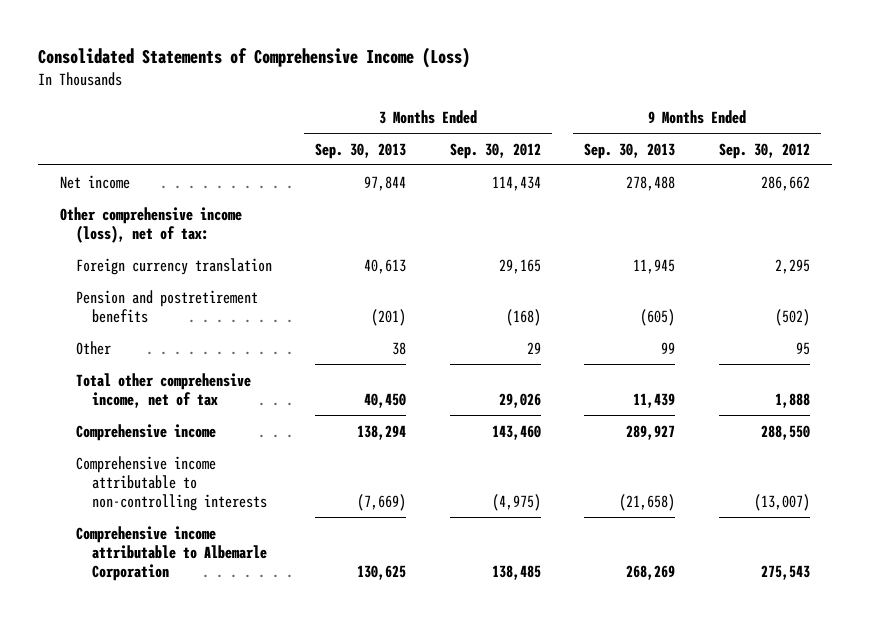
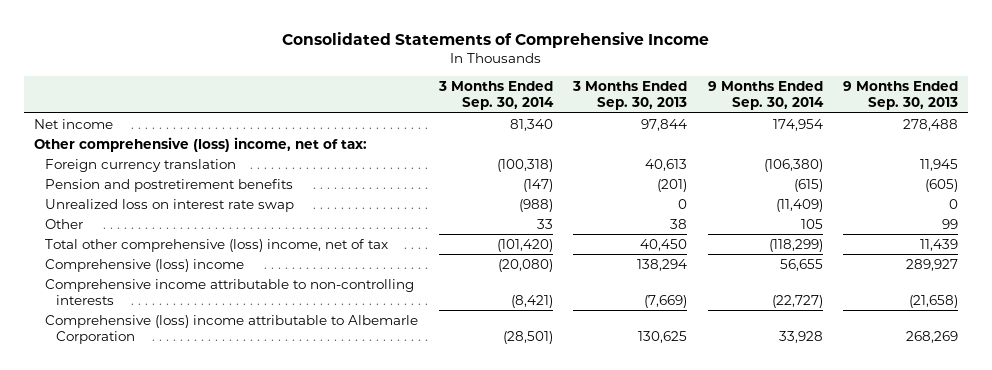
[37,47,470,69] Consolidated Statements of Comprehensive Income (Loss) -> [282,31,710,48] Consolidated Statements of Comprehensive Income
[449,142,541,159] Sep. 30, 2012 -> none
[718,142,810,159] Sep. 30, 2012 -> none
none -> [437,81,554,111] 3 Months Ended Sep. 30, 2014
none -> [707,81,824,111] 9 Months Ended Sep. 30, 2014
[59,206,242,243] Other comprehensive income (loss), net of tax: -> [34,136,368,152] Other comprehensive (loss) income, net of tax:
none -> [45,198,295,212] Unrealized loss on interest rate swap
[75,372,251,408] Total other comprehensive income, net of tax -> [45,238,389,252] Total other comprehensive (loss) income, net of tax
[75,423,216,441] Comprehensive income -> [45,258,245,272] Comprehensive (loss) income
[75,525,267,581] Comprehensive income attributable to Albemarle Corporation -> [45,314,419,345] Comprehensive (loss) income attributable to Albemarle Corporation

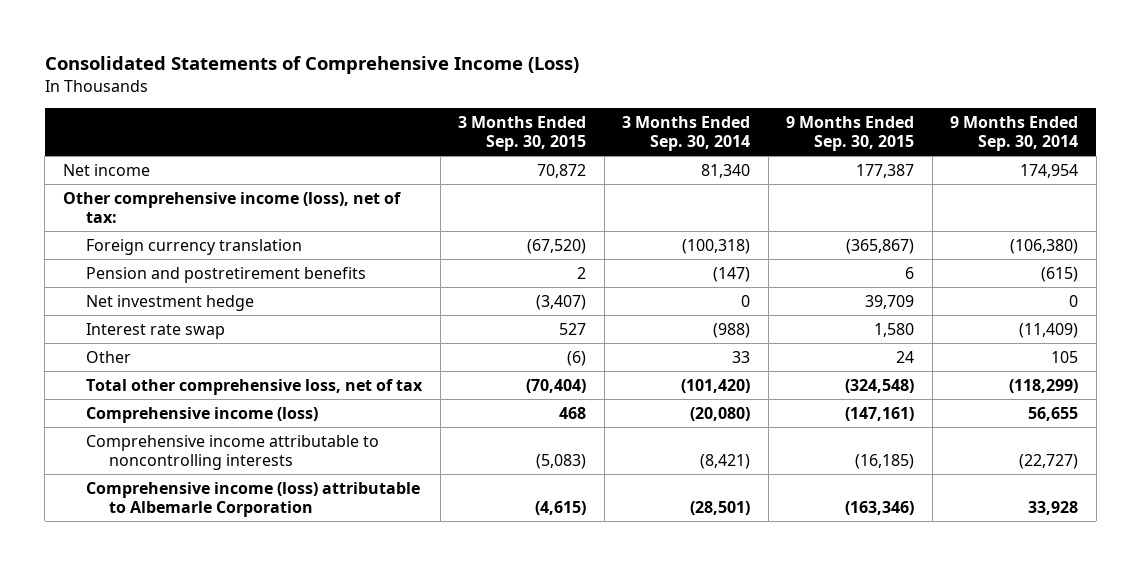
[282,31,710,48] Consolidated Statements of Comprehensive Income -> [44,56,579,75] Consolidated Statements of Comprehensive Income (Loss)
[572,81,688,111] 3 Months Ended Sep. 30, 2013 -> none
[843,81,959,111] 9 Months Ended Sep. 30, 2013 -> none
none -> [458,116,587,152] 3 Months Ended Sep. 30, 2015
none -> [786,116,915,152] 9 Months Ended Sep. 30, 2015
[34,136,368,152] Other comprehensive (loss) income, net of tax: -> [62,192,401,223] Other comprehensive income (loss), net of tax:
none -> [86,295,255,312] Net investment hedge
[45,198,295,212] Unrealized loss on interest rate swap -> [86,323,226,340] Interest rate swap
[45,238,389,252] Total other comprehensive (loss) income, net of tax -> [86,379,424,396] Total other comprehensive loss, net of tax
[45,258,245,272] Comprehensive (loss) income -> [86,407,319,424] Comprehensive income (loss)
[45,278,415,306] Comprehensive income attributable to non-controlling interests -> [86,435,380,470] Comprehensive income attributable to noncontrolling interests
[45,314,419,345] Comprehensive (loss) income attributable to Albemarle Corporation -> [86,482,421,517] Comprehensive income (loss) attributable to Albemarle Corporation

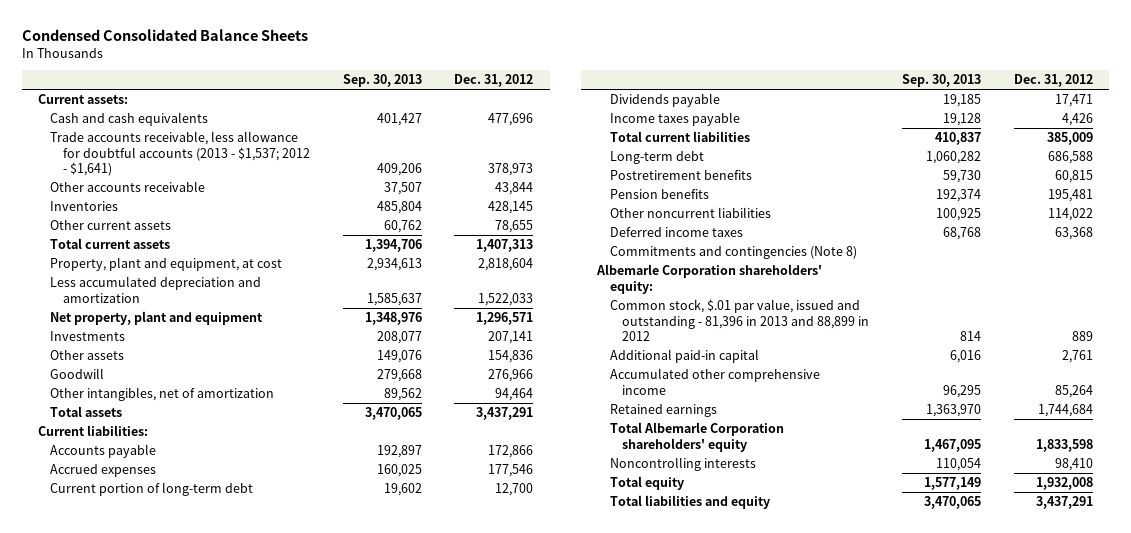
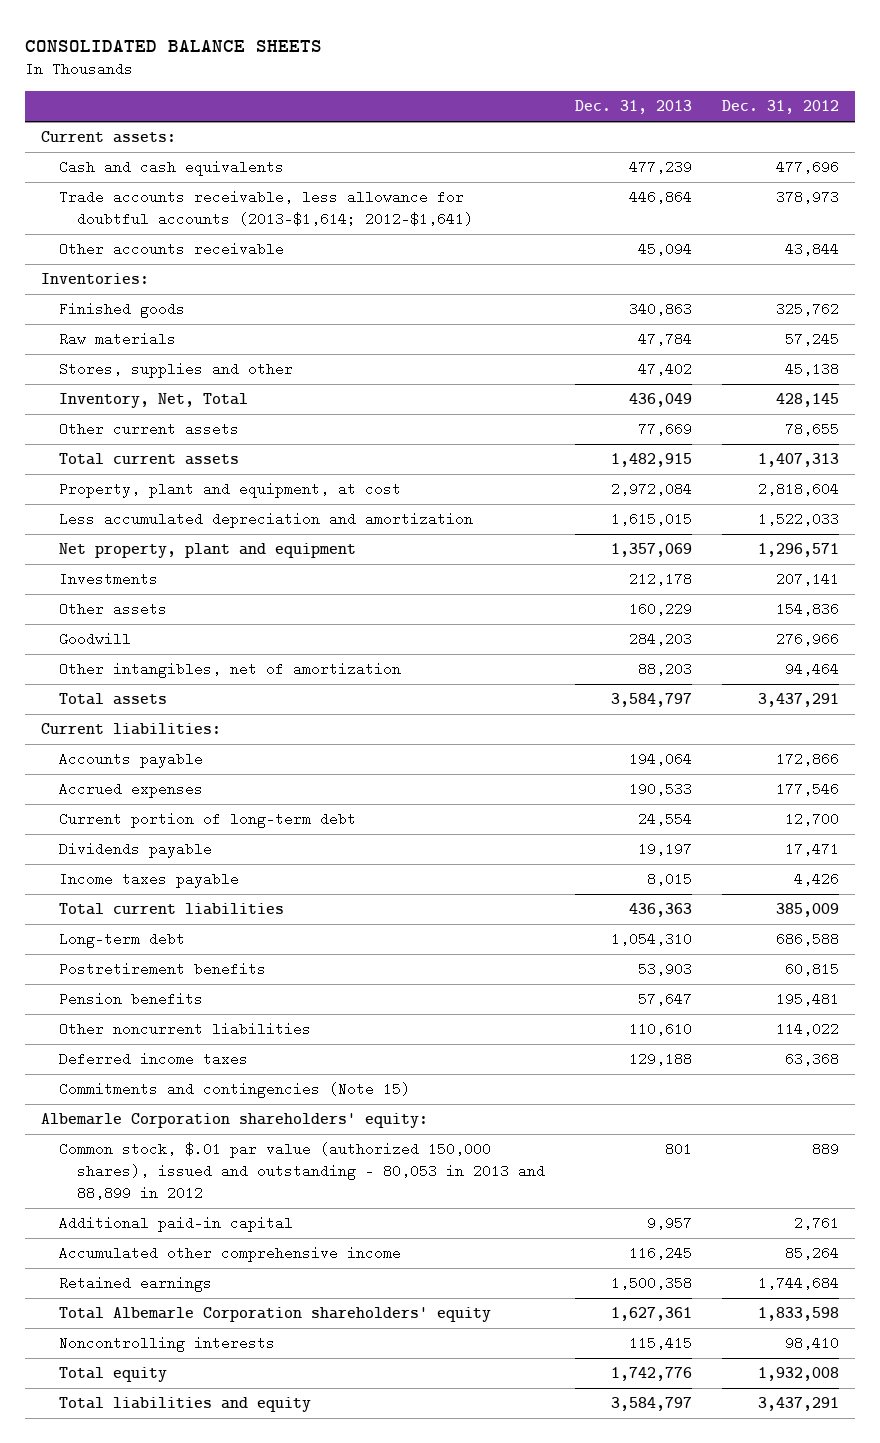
[21,29,308,42] Condensed Consolidated Balance Sheets -> [25,39,323,52] CONSOLIDATED BALANCE SHEETS
[342,74,422,88] Sep. 30, 2013 -> none
none -> [575,100,693,115] Dec. 31, 2013
[50,131,310,177] Trade accounts receivable, less allowance for doubtful accounts (2013 - $1,537; 2012 - $1,641) -> [58,190,473,226] Trade accounts receivable, less allowance for doubtful accounts (2013-$1,614; 2012-$1,641)
none -> [40,273,149,285] Inventories:
none -> [58,302,185,319] Finished goods
none -> [58,332,176,347] Raw materials
none -> [58,362,293,379] Stores, supplies and other
[50,201,119,212] Inventories -> [58,393,248,409] Inventory, Net, Total
[609,246,857,260] Commitments and contingencies (Note 8) -> [58,1082,410,1099] Commitments and contingencies (Note 15)
[609,299,870,342] Common stock, $.01 par value, issued and outstanding - 81,396 in 2013 and 88,899 in 2012 -> [58,1142,545,1200] Common stock, $.01 par value (authorized 150,000 shares), issued and outstanding - 80,053 in 2013 and 88,899 in 2012

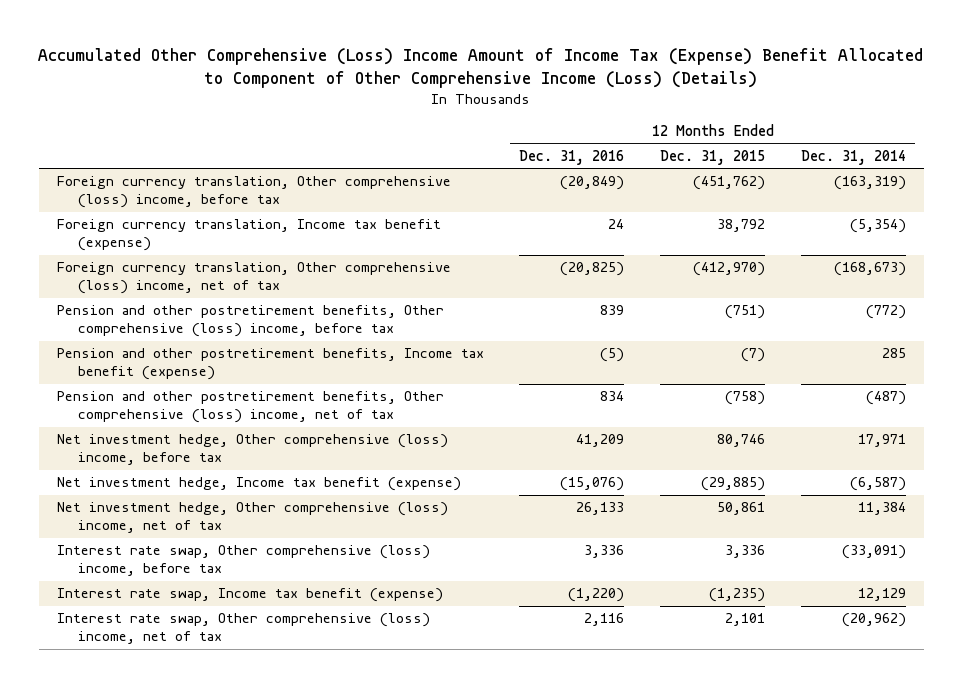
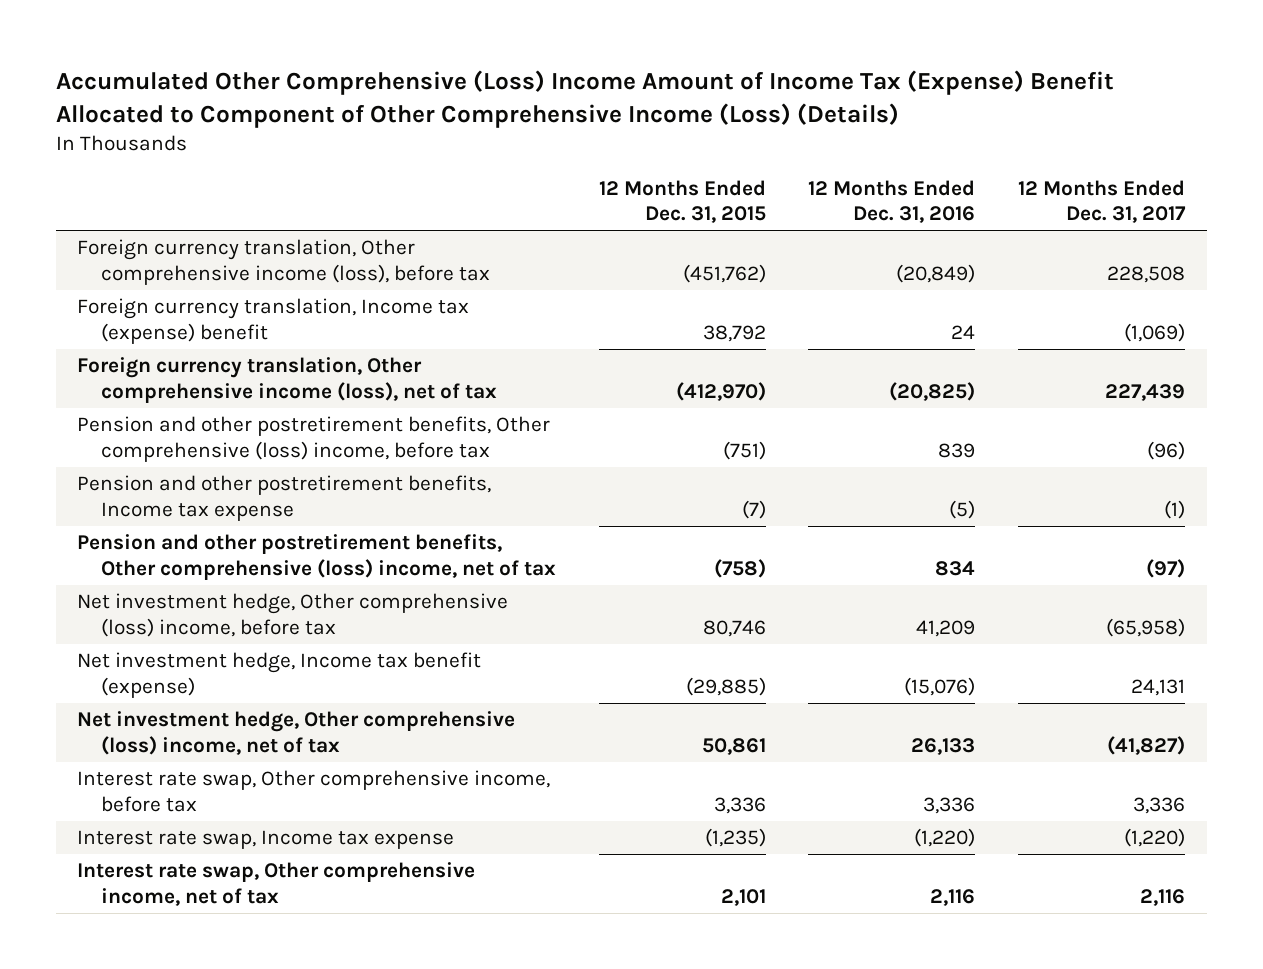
[801,149,907,165] Dec. 31, 2014 -> none
none -> [1018,179,1187,224] 12 Months Ended Dec. 31, 2017
[56,176,451,209] Foreign currency translation, Other comprehensive (loss) income, before tax -> [77,239,490,286] Foreign currency translation, Other comprehensive income (loss), before tax
[56,219,441,252] Foreign currency translation, Income tax benefit (expense) -> [77,298,470,345] Foreign currency translation, Income tax (expense) benefit
[56,262,451,295] Foreign currency translation, Other comprehensive (loss) income, net of tax -> [77,357,497,404] Foreign currency translation, Other comprehensive income (loss), net of tax
[56,348,484,381] Pension and other postretirement benefits, Income tax benefit (expense) -> [77,475,492,522] Pension and other postretirement benefits, Income tax expense
[56,545,430,577] Interest rate swap, Other comprehensive (loss) income, before tax -> [77,770,551,813] Interest rate swap, Other comprehensive income, before tax
[56,588,443,603] Interest rate swap, Income tax benefit (expense) -> [77,830,455,850] Interest rate swap, Income tax expense
[56,613,430,645] Interest rate swap, Other comprehensive (loss) income, net of tax -> [77,862,476,907] Interest rate swap, Other comprehensive income, net of tax

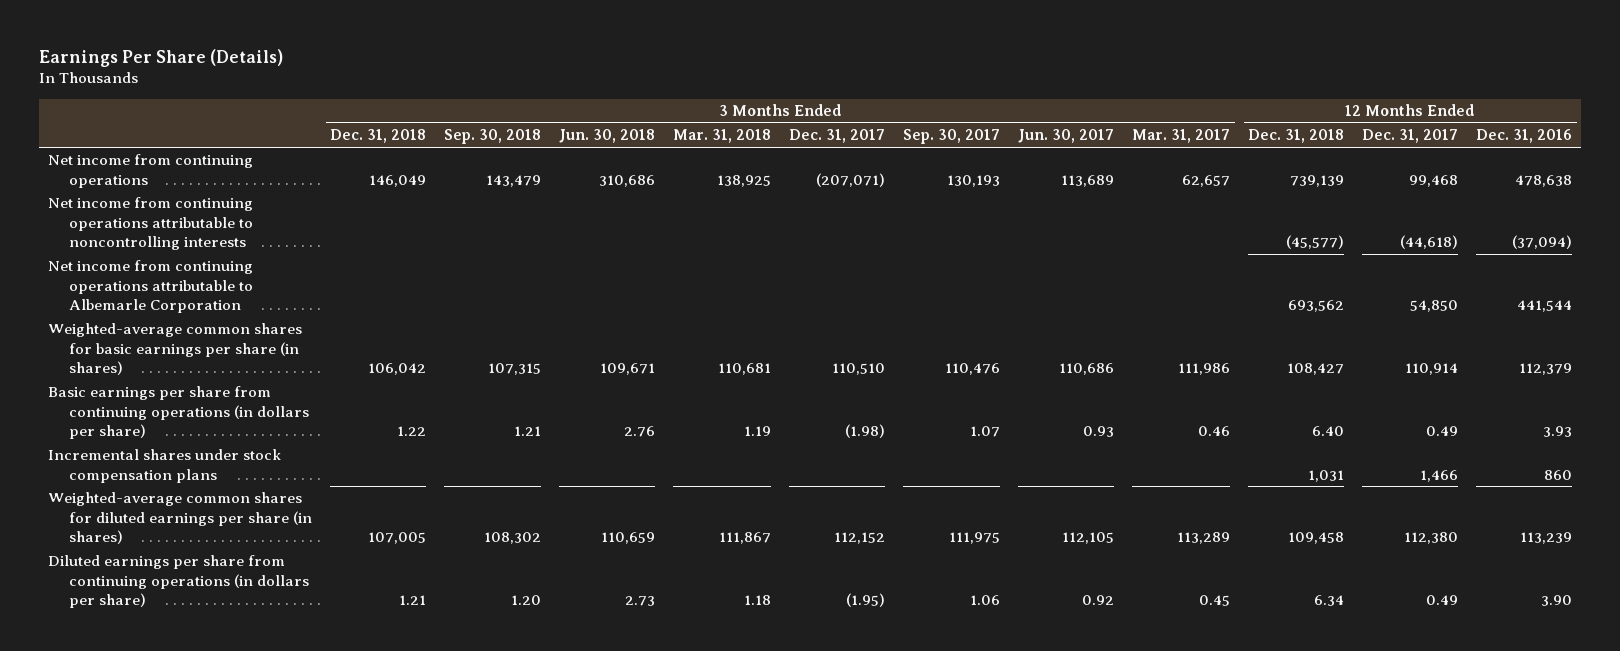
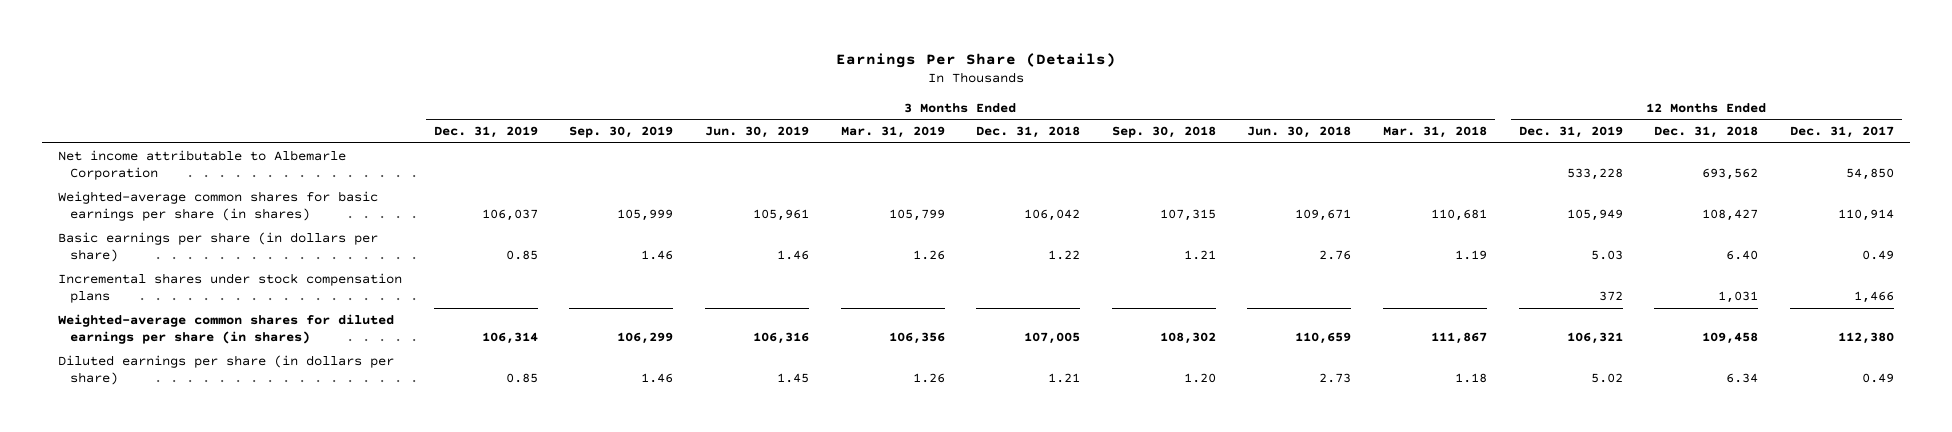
[789,129,886,144] Dec. 31, 2017 -> none
[903,129,1001,145] Sep. 30, 2017 -> none
[1018,129,1115,144] Jun. 30, 2017 -> none
[1132,129,1231,144] Mar. 31, 2017 -> none
[1476,129,1573,144] Dec. 31, 2016 -> none
none -> [433,126,538,139] Dec. 31, 2019
none -> [569,126,674,139] Sep. 30, 2019
none -> [704,126,809,139] Jun. 30, 2019
none -> [840,126,945,139] Mar. 31, 2019
none -> [1518,126,1623,139] Dec. 31, 2019
[47,154,253,188] Net income from continuing operations -> none
[47,197,254,250] Net income from continuing operations attributable to noncontrolling interests -> none
[47,260,254,313] Net income from continuing operations attributable to Albemarle Corporation -> [58,149,347,181] Net income attributable to Albemarle Corporation
[47,386,310,439] Basic earnings per share from continuing operations (in dollars per share) -> [58,231,379,263] Basic earnings per share (in dollars per share)
[47,555,310,608] Diluted earnings per share from continuing operations (in dollars per share) -> [58,354,395,386] Diluted earnings per share (in dollars per share)

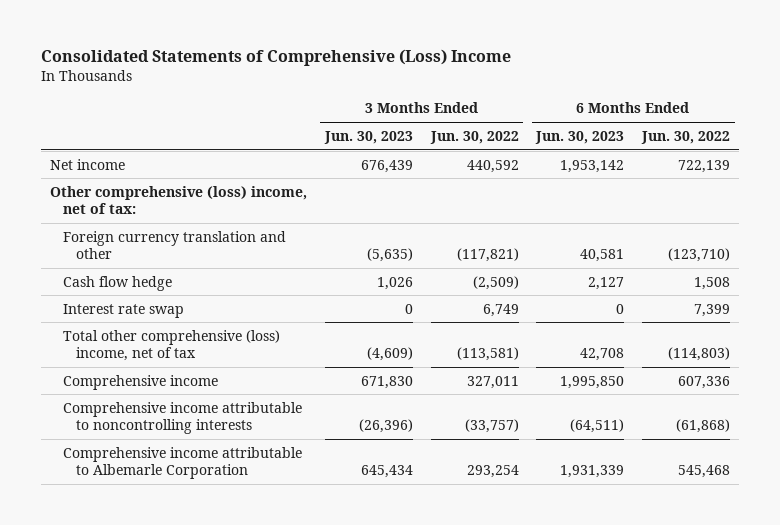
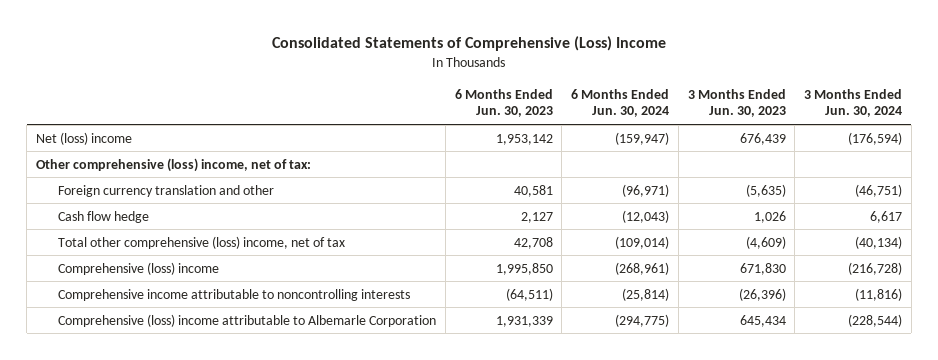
[429,130,519,144] Jun. 30, 2022 -> none
[641,130,731,144] Jun. 30, 2022 -> none
none -> [571,89,670,118] 6 Months Ended Jun. 30, 2024
none -> [803,89,902,118] 3 Months Ended Jun. 30, 2024
[49,158,125,170] Net income -> [35,131,132,145] Net (loss) income
[63,303,185,318] Interest rate swap -> none
[63,374,219,390] Comprehensive income -> [58,261,220,275] Comprehensive (loss) income
[63,446,303,480] Comprehensive income attributable to Albemarle Corporation -> [58,313,437,327] Comprehensive (loss) income attributable to Albemarle Corporation

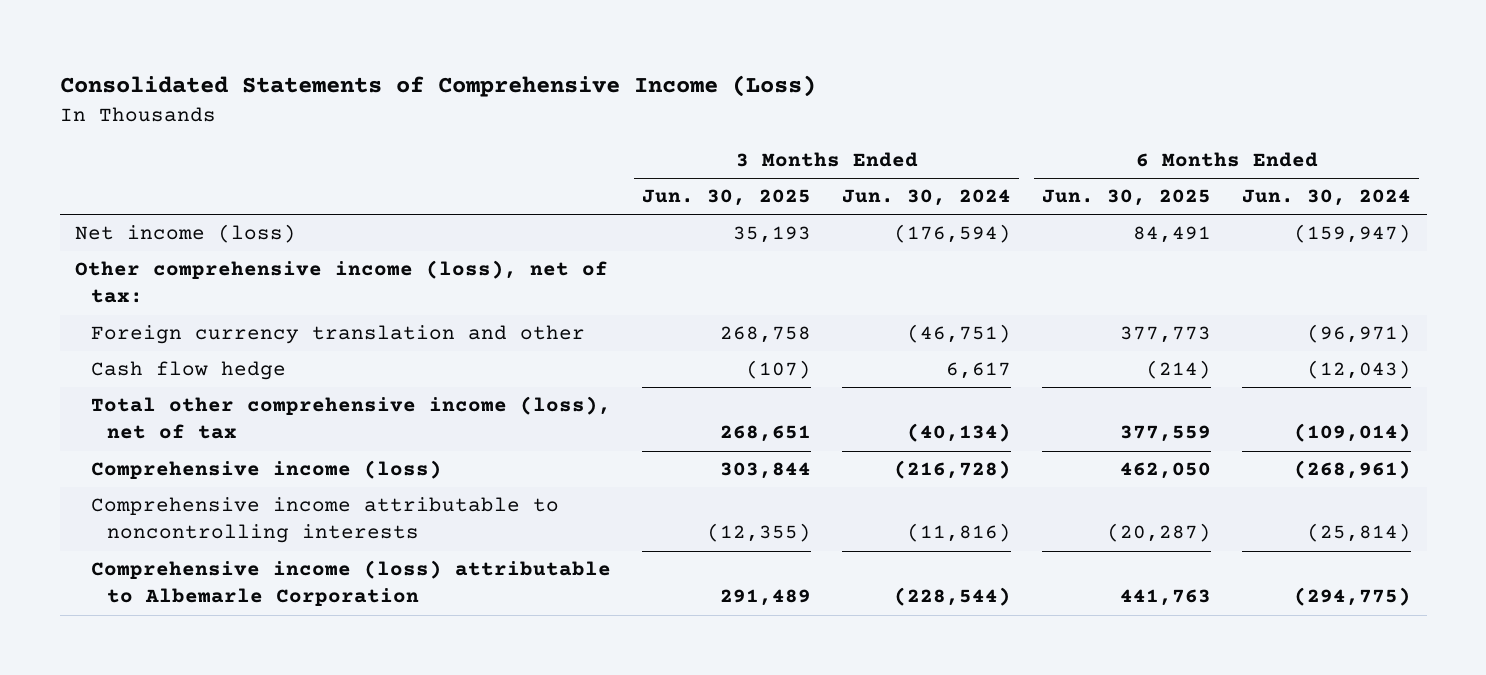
[271,36,666,52] Consolidated Statements of Comprehensive (Loss) Income -> [59,75,816,98] Consolidated Statements of Comprehensive Income (Loss)
[454,89,553,118] 6 Months Ended Jun. 30, 2023 -> none
[687,89,786,118] 3 Months Ended Jun. 30, 2023 -> none
none -> [642,189,812,207] Jun. 30, 2025
none -> [1042,189,1212,207] Jun. 30, 2025
[35,131,132,145] Net (loss) income -> [75,224,297,244] Net income (loss)
[35,157,311,172] Other comprehensive (loss) income, net of tax: -> [75,260,609,304] Other comprehensive income (loss), net of tax:
[58,235,346,249] Total other comprehensive (loss) income, net of tax -> [91,396,612,440] Total other comprehensive income (loss), net of tax
[58,261,220,275] Comprehensive (loss) income -> [91,460,443,480] Comprehensive income (loss)
[58,313,437,327] Comprehensive (loss) income attributable to Albemarle Corporation -> [91,560,612,607] Comprehensive income (loss) attributable to Albemarle Corporation

